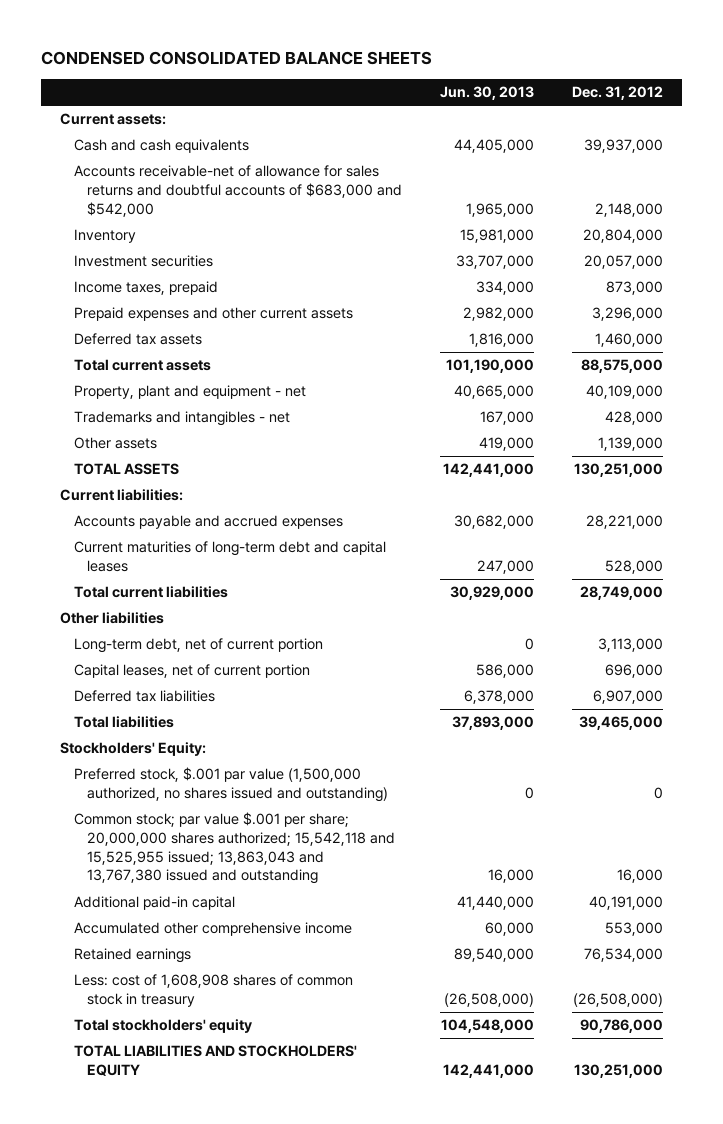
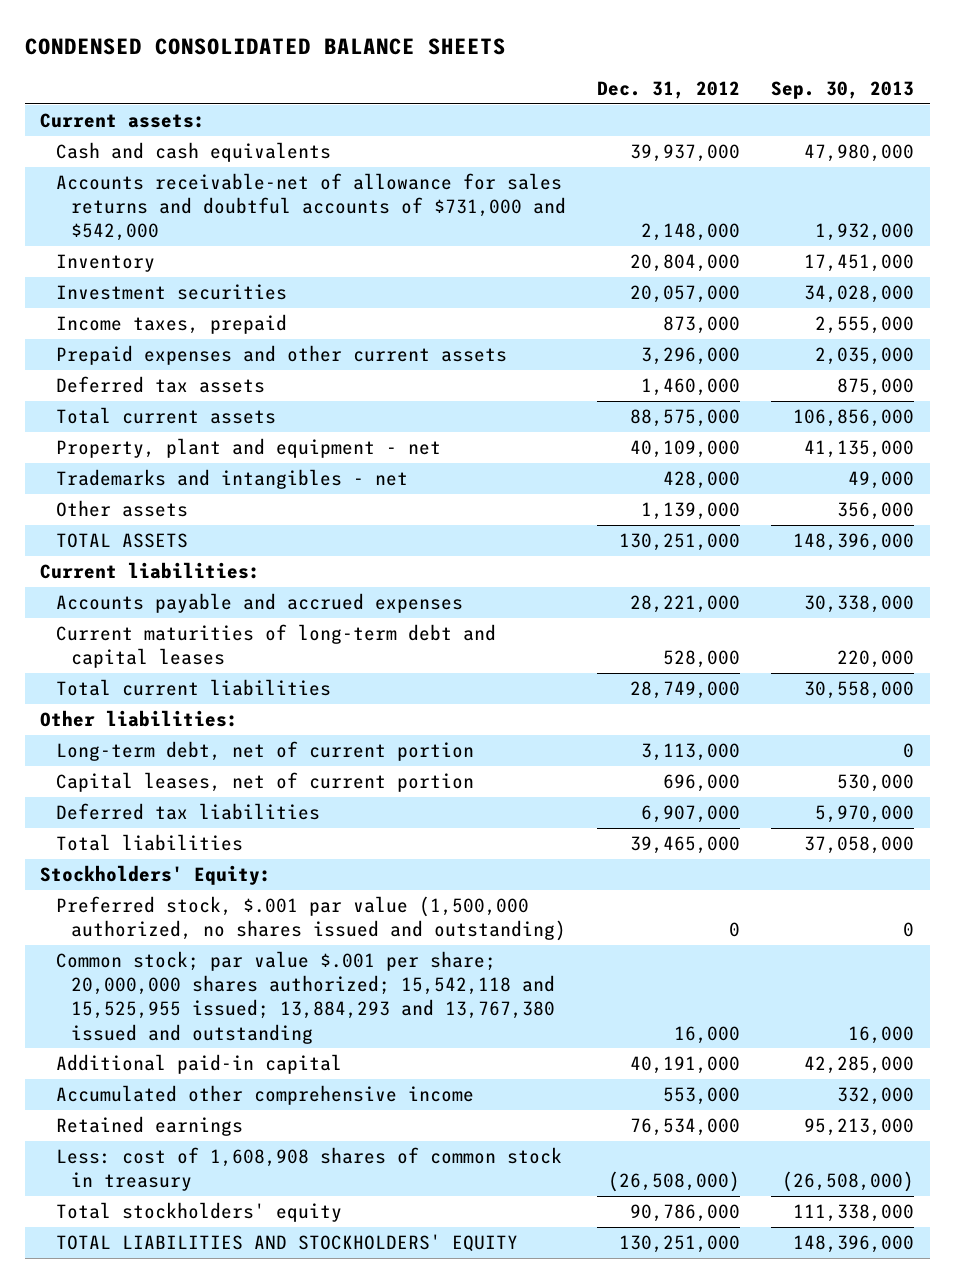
[439,86,534,101] Jun. 30, 2013 -> none
none -> [771,81,915,100] Sep. 30, 2013
[73,165,402,217] Accounts receivable-net of allowance for sales returns and doubtful accounts of $683,000 and $542,000 -> [55,172,566,242] Accounts receivable-net of allowance for sales returns and doubtful accounts of $731,000 and $542,000
[60,612,165,625] Other liabilities -> [40,709,239,727] Other liabilities:
[73,812,395,885] Common stock; par value $.001 per share; 20,000,000 shares authorized; 15,542,118 and 15,525,955 issued; 13,863,043 and 13,767,380 issued and outstanding -> [55,950,555,1044] Common stock; par value $.001 per share; 20,000,000 shares authorized; 15,542,118 and 15,525,955 issued; 13,884,293 and 13,767,380 issued and outstanding

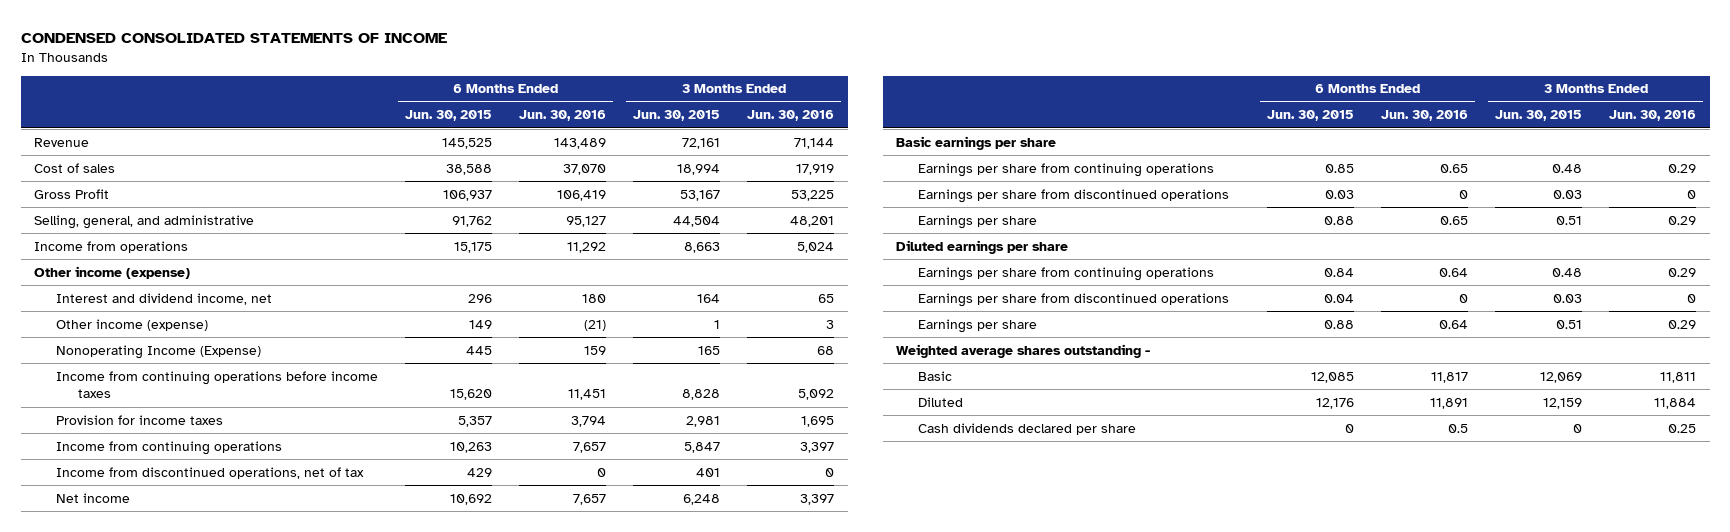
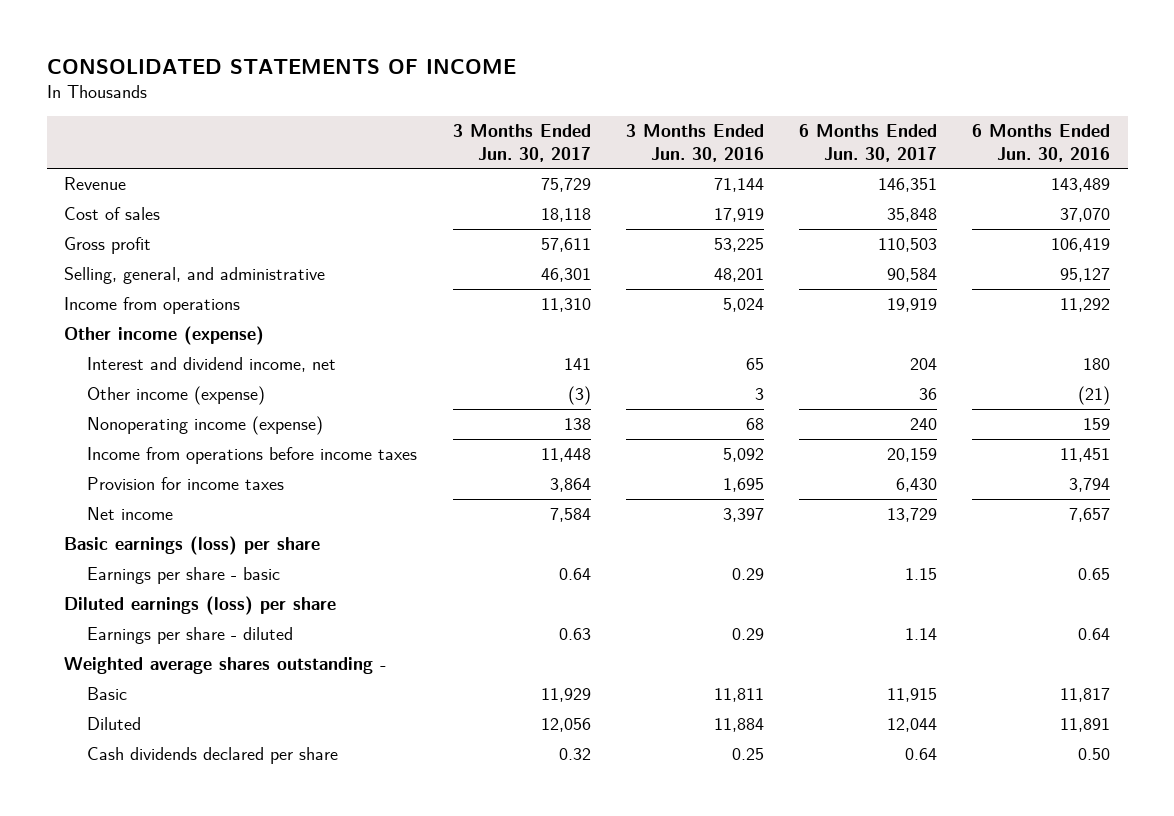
[20,32,447,43] CONDENSED CONSOLIDATED STATEMENTS OF INCOME -> [46,59,516,75] CONSOLIDATED STATEMENTS OF INCOME
[405,110,493,122] Jun. 30, 2015 -> none
[633,110,721,122] Jun. 30, 2015 -> none
none -> [452,124,591,162] 3 Months Ended Jun. 30, 2017
none -> [798,124,937,162] 6 Months Ended Jun. 30, 2017
[34,188,110,199] Gross Profit -> [64,237,152,255] Gross profit
[56,344,262,359] Nonoperating Income (Expense) -> [87,416,324,436] Nonoperating income (expense)
[56,370,379,399] Income from continuing operations before income taxes -> [87,447,418,465] Income from operations before income taxes
[56,440,283,455] Income from continuing operations -> none
[56,466,365,479] Income from discontinued operations, net of tax -> none
[918,162,1215,177] Earnings per share from continuing operations -> none
[918,188,1230,203] Earnings per share from discontinued operations -> none
[918,266,1215,281] Earnings per share from continuing operations -> none
[918,292,1230,307] Earnings per share from discontinued operations -> none
[896,135,1057,150] Basic earnings per share -> [64,536,321,556] Basic earnings (loss) per share
[918,214,1038,229] Earnings per share -> [87,567,281,585] Earnings per share - basic
[896,239,1069,254] Diluted earnings per share -> [64,596,337,616] Diluted earnings (loss) per share
[918,318,1038,333] Earnings per share -> [87,627,294,645] Earnings per share - diluted
[1448,423,1469,433] 0.5 -> [1078,748,1111,761] 0.50

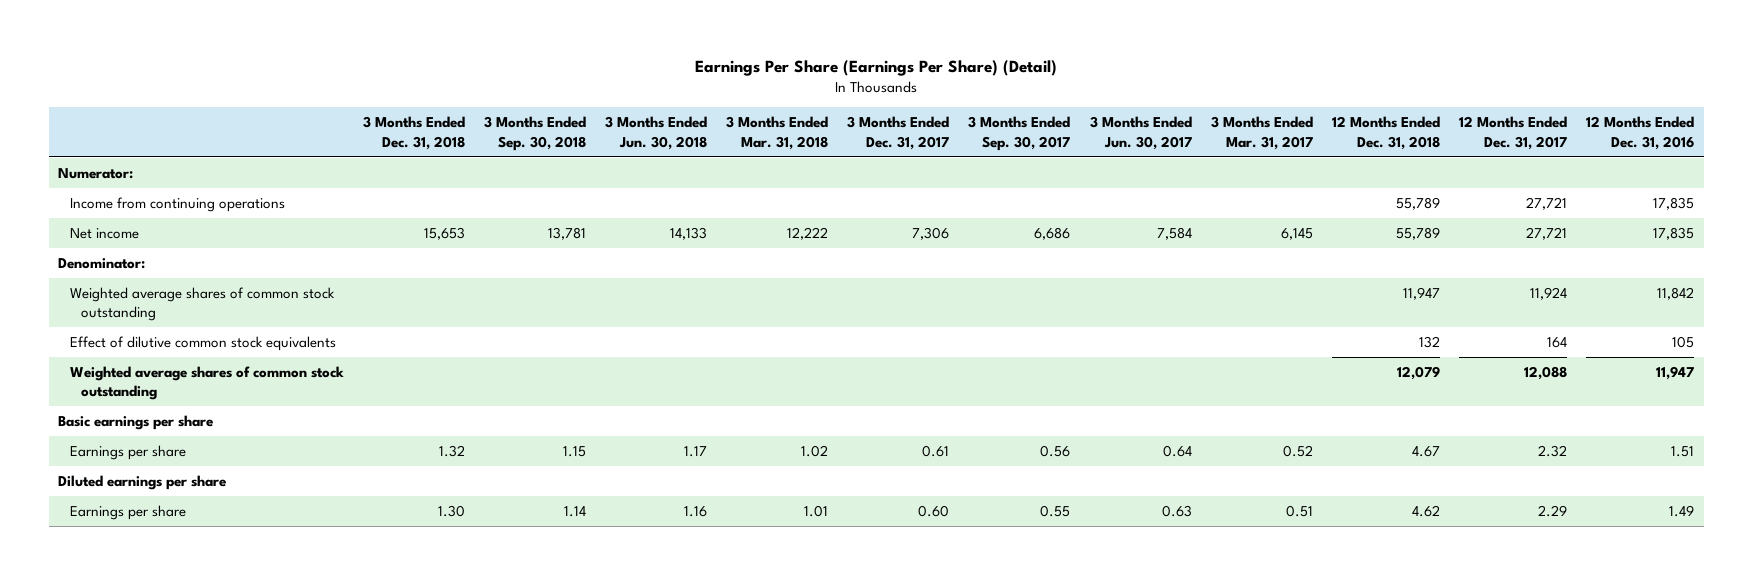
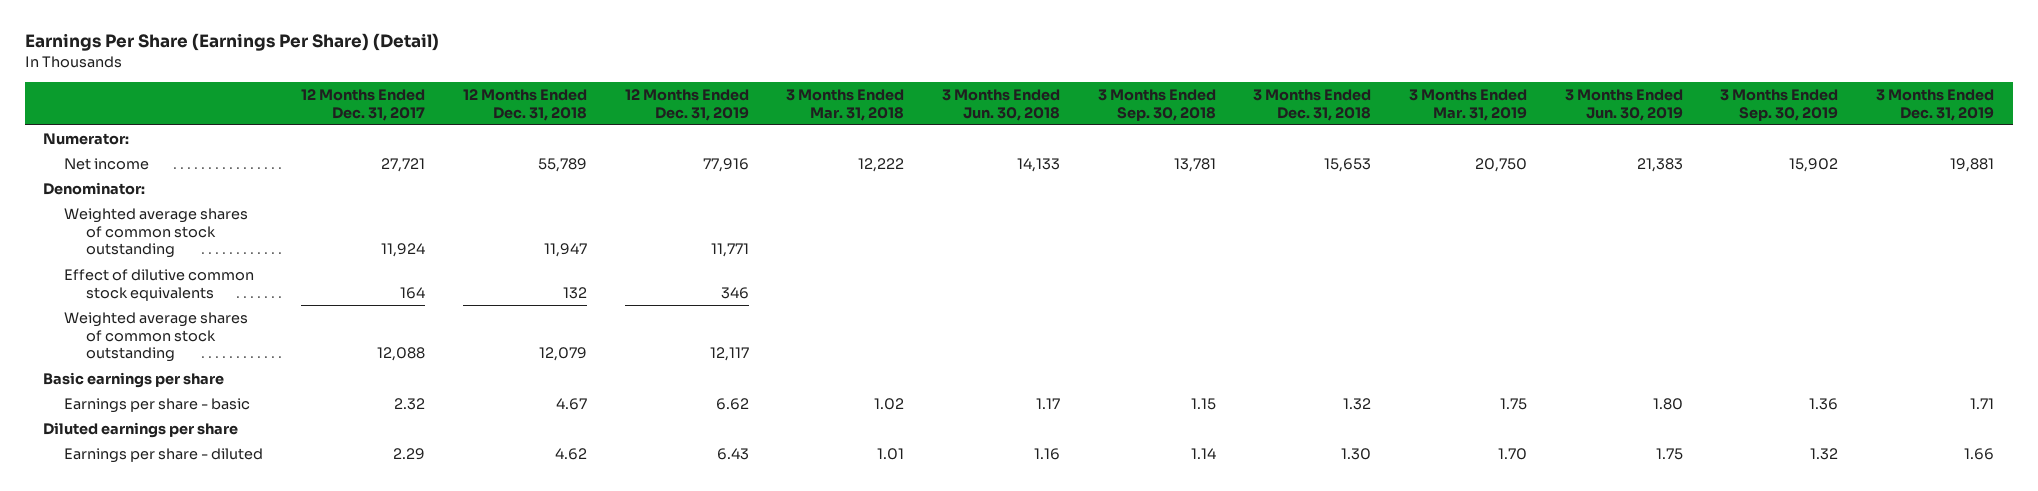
[847,116,950,150] 3 Months Ended Dec. 31, 2017 -> none
[968,116,1071,151] 3 Months Ended Sep. 30, 2017 -> none
[1089,116,1192,150] 3 Months Ended Jun. 30, 2017 -> none
[1210,116,1313,150] 3 Months Ended Mar. 31, 2017 -> none
[1586,116,1695,150] 12 Months Ended Dec. 31, 2016 -> none
none -> [624,88,749,121] 12 Months Ended Dec. 31, 2019
none -> [1409,88,1528,121] 3 Months Ended Mar. 31, 2019
none -> [1564,88,1683,121] 3 Months Ended Jun. 30, 2019
none -> [1720,88,1839,121] 3 Months Ended Sep. 30, 2019
none -> [1876,88,1995,121] 3 Months Ended Dec. 31, 2019
[69,197,285,213] Income from continuing operations -> none
[69,445,186,461] Earnings per share -> [64,398,251,414] Earnings per share - basic
[69,505,186,521] Earnings per share -> [64,448,264,464] Earnings per share - diluted

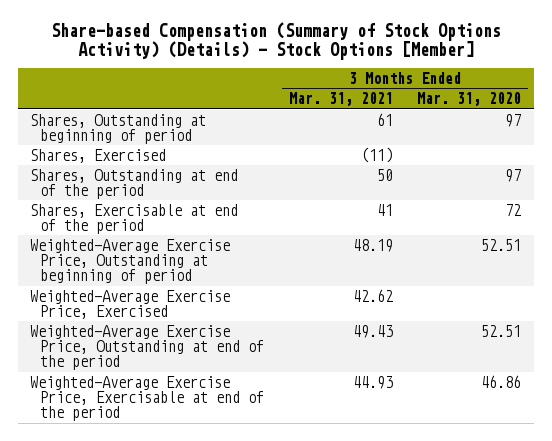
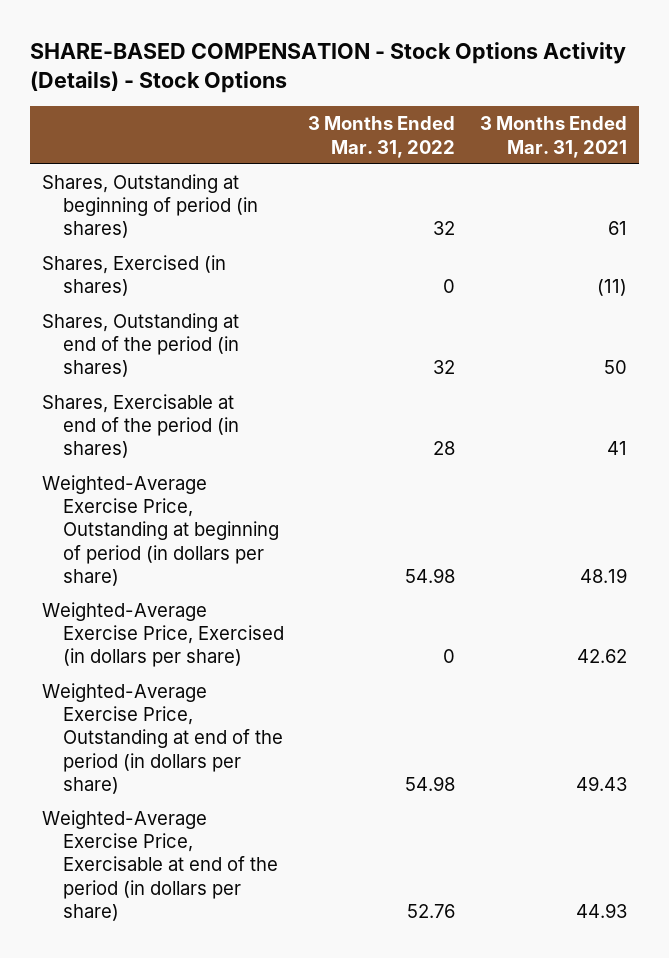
[50,22,501,61] Share-based Compensation (Summary of Stock Options Activity) (Details) - Stock Options [Member] -> [30,42,627,93] SHARE-BASED COMPENSATION - Stock Options Activity (Details) - Stock Options
[417,92,522,107] Mar. 31, 2020 -> none
none -> [308,116,456,158] 3 Months Ended Mar. 31, 2022
[30,113,207,144] Shares, Outstanding at beginning of period -> [42,173,258,239] Shares, Outstanding at beginning of period (in shares)
[30,148,167,163] Shares, Exercised -> [42,254,227,297] Shares, Exercised (in shares)
[30,168,239,199] Shares, Outstanding at end of the period -> [42,312,240,378] Shares, Outstanding at end of the period (in shares)
[30,203,239,234] Shares, Exercisable at end of the period -> [42,393,239,459] Shares, Exercisable at end of the period (in shares)
[30,238,231,285] Weighted-Average Exercise Price, Outstanding at beginning of period -> [42,474,279,586] Weighted-Average Exercise Price, Outstanding at beginning of period (in dollars per share)
[30,289,231,319] Weighted-Average Exercise Price, Exercised -> [42,601,284,668] Weighted-Average Exercise Price, Exercised (in dollars per share)
[30,324,264,371] Weighted-Average Exercise Price, Outstanding at end of the period -> [42,682,283,794] Weighted-Average Exercise Price, Outstanding at end of the period (in dollars per share)
[30,375,264,422] Weighted-Average Exercise Price, Exercisable at end of the period -> [42,809,278,921] Weighted-Average Exercise Price, Exercisable at end of the period (in dollars per share)

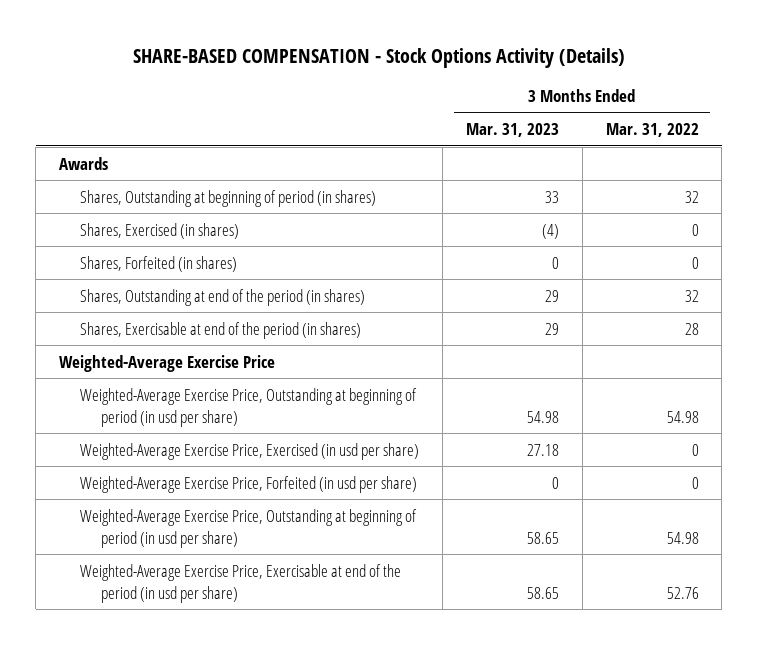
[30,42,627,93] SHARE-BASED COMPENSATION - Stock Options Activity (Details) - Stock Options -> [132,47,625,68] SHARE-BASED COMPENSATION - Stock Options Activity (Details)
[479,116,627,158] 3 Months Ended Mar. 31, 2021 -> none
none -> [465,123,559,138] Mar. 31, 2023
none -> [59,156,109,170] Awards
none -> [80,255,238,272] Shares, Forfeited (in shares)
none -> [59,354,276,372] Weighted-Average Exercise Price
[42,474,279,586] Weighted-Average Exercise Price, Outstanding at beginning of period (in dollars per share) -> [80,387,418,427] Weighted-Average Exercise Price, Outstanding at beginning of period (in usd per share)
[42,601,284,668] Weighted-Average Exercise Price, Exercised (in dollars per share) -> [80,442,420,460] Weighted-Average Exercise Price, Exercised (in usd per share)
none -> [80,475,418,493] Weighted-Average Exercise Price, Forfeited (in usd per share)
[42,682,283,794] Weighted-Average Exercise Price, Outstanding at end of the period (in dollars per share) -> [80,508,418,548] Weighted-Average Exercise Price, Outstanding at beginning of period (in usd per share)
[42,809,278,921] Weighted-Average Exercise Price, Exercisable at end of the period (in dollars per share) -> [80,563,402,603] Weighted-Average Exercise Price, Exercisable at end of the period (in usd per share)

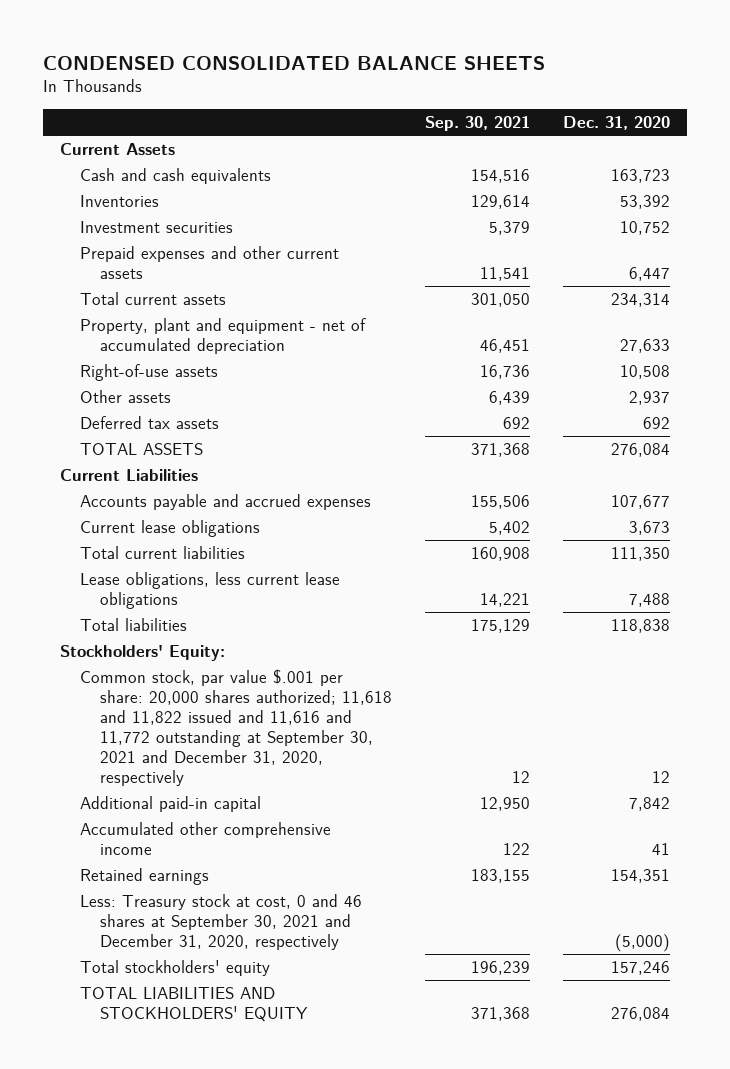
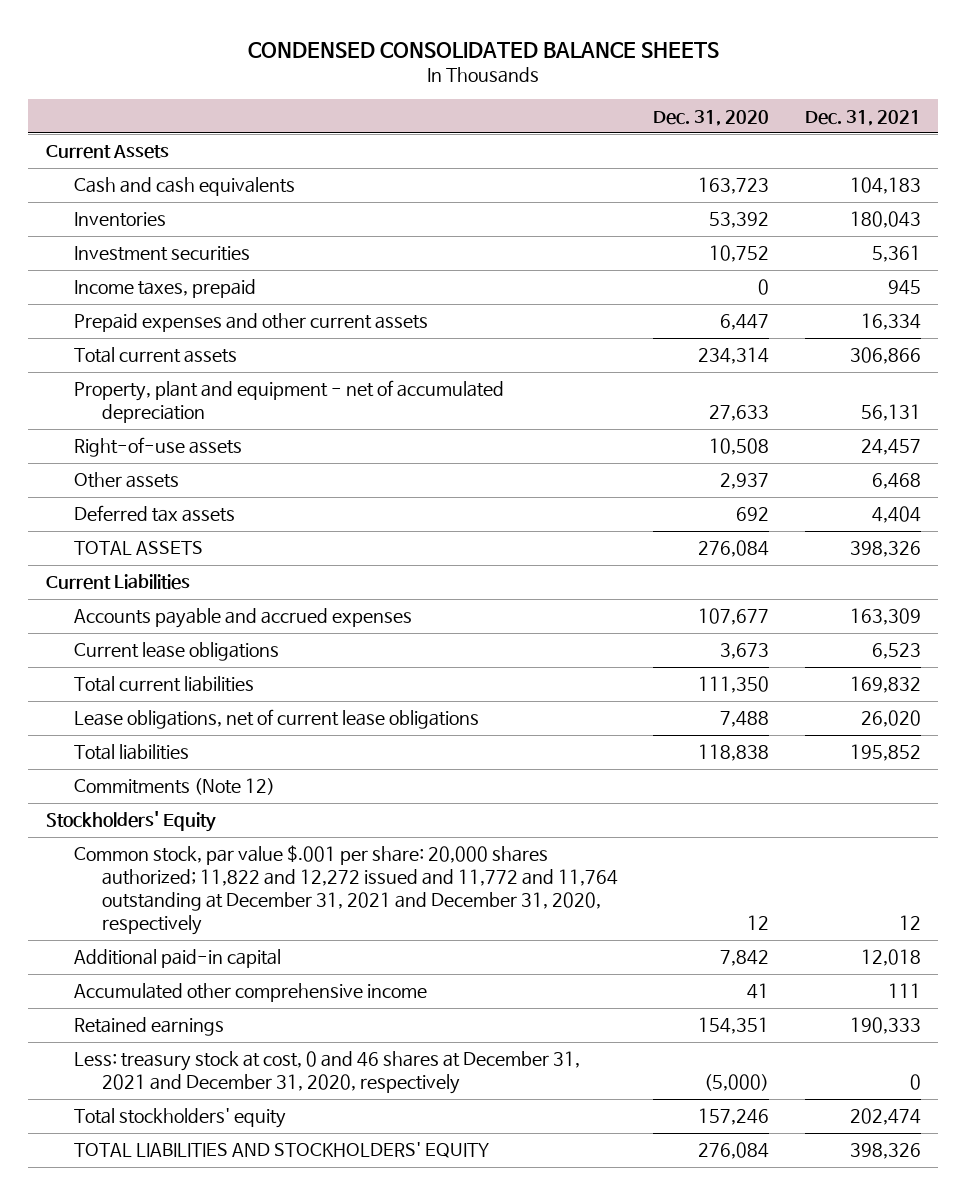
[425,116,531,132] Sep. 30, 2021 -> none
none -> [804,109,921,126] Dec. 31, 2021
none -> [74,279,257,299] Income taxes, prepaid
[79,571,340,609] Lease obligations, less current lease obligations -> [74,709,480,730] Lease obligations, net of current lease obligations
none -> [74,778,276,796] Commitments (Note 12)
[59,644,225,661] Stockholders' Equity: -> [46,811,217,833] Stockholders' Equity
[79,668,392,786] Common stock, par value $.001 per share: 20,000 shares authorized; 11,618 and 11,822 issued and 11,616 and 11,772 outstanding at September 30, 2021 and December 31, 2020, respectively -> [74,845,619,936] Common stock, par value $.001 per share: 20,000 shares authorized; 11,822 and 12,272 issued and 11,772 and 11,764 outstanding at December 31, 2021 and December 31, 2020, respectively
[79,893,362,950] Less: Treasury stock at cost, 0 and 46 shares at September 30, 2021 and December 31, 2020, respectively -> [74,1051,581,1095] Less: treasury stock at cost, 0 and 46 shares at December 31, 2021 and December 31, 2020, respectively

